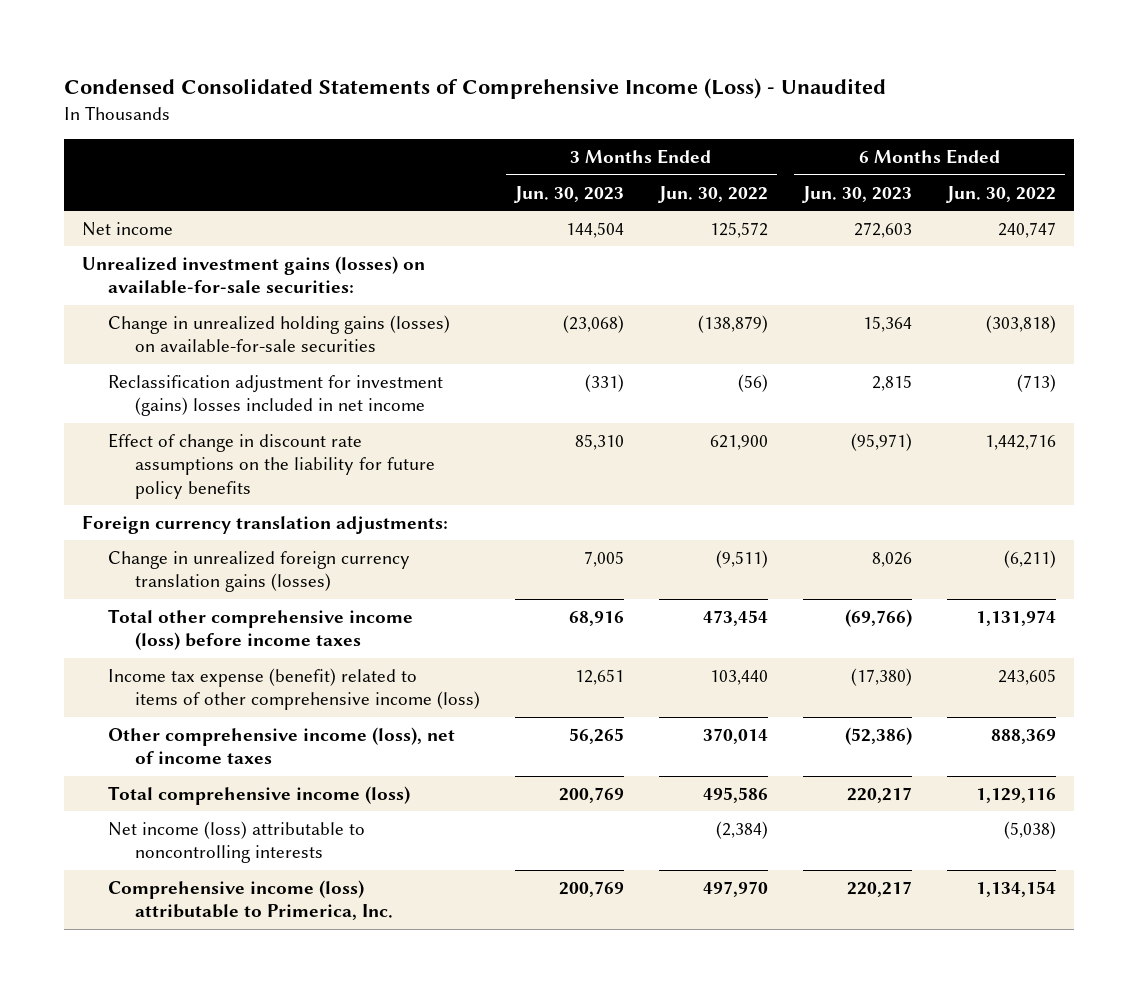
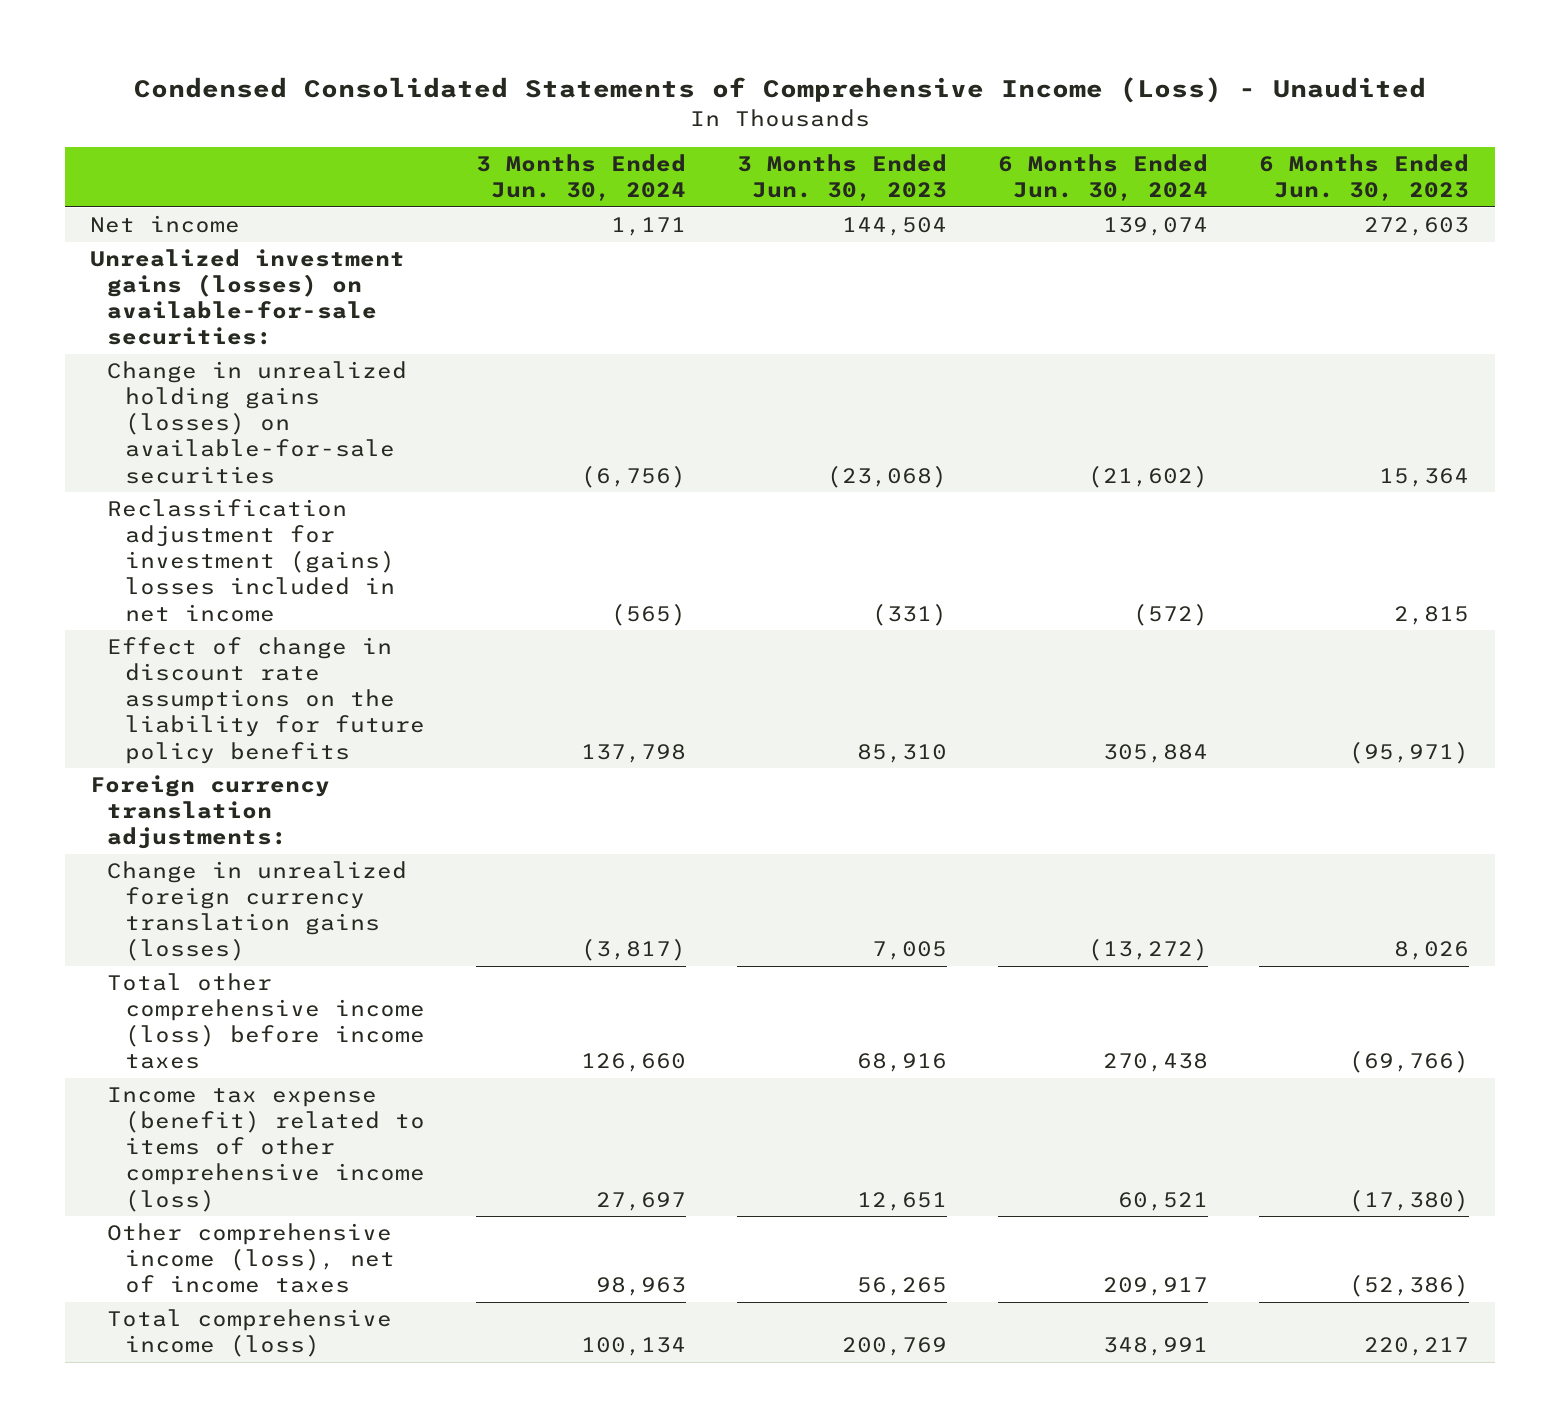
[658,185,769,203] Jun. 30, 2022 -> none
[946,185,1057,203] Jun. 30, 2022 -> none
none -> [475,154,686,202] 3 Months Ended Jun. 30, 2024
none -> [997,154,1208,202] 6 Months Ended Jun. 30, 2024
[108,820,366,864] Net income (loss) attributable to noncontrolling interests -> none
[108,879,393,921] Comprehensive income (loss) attributable to Primerica, Inc. -> none

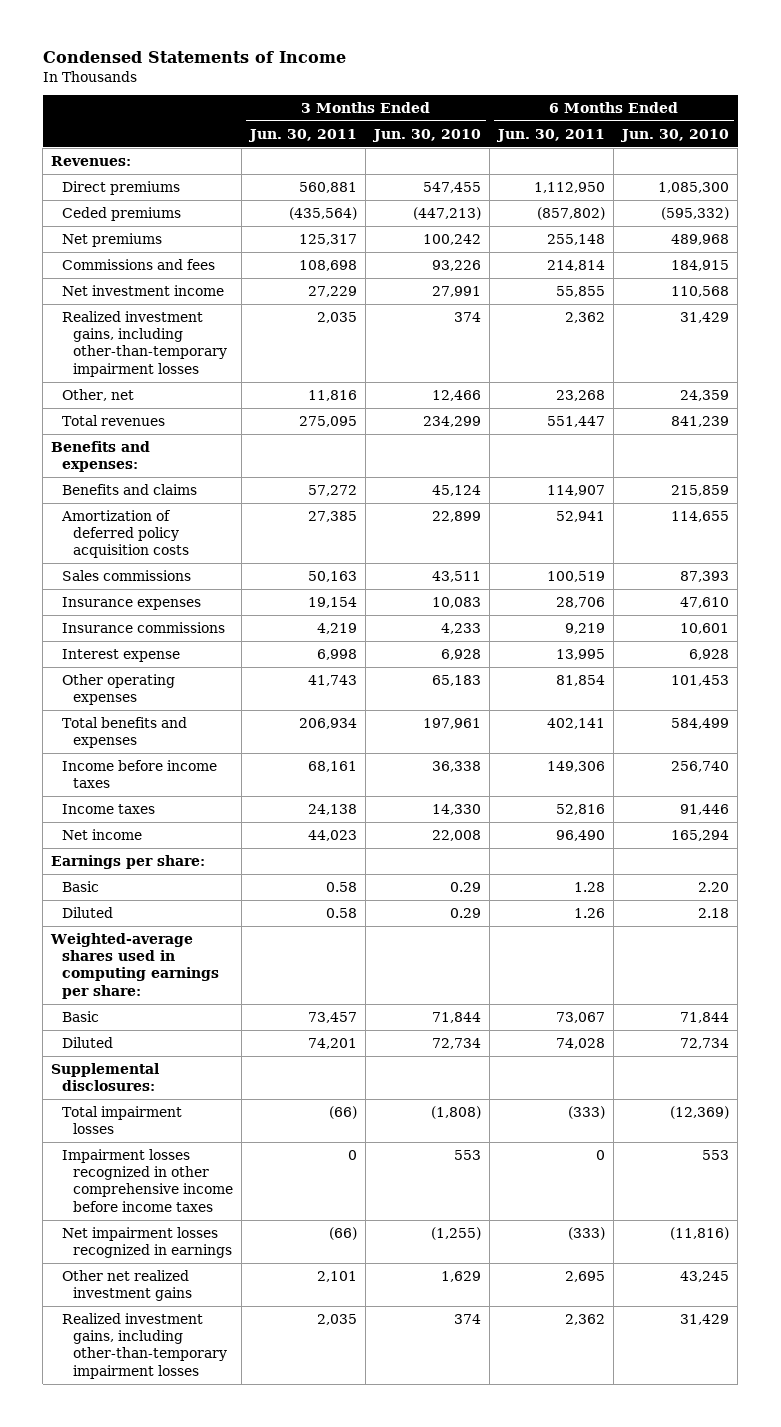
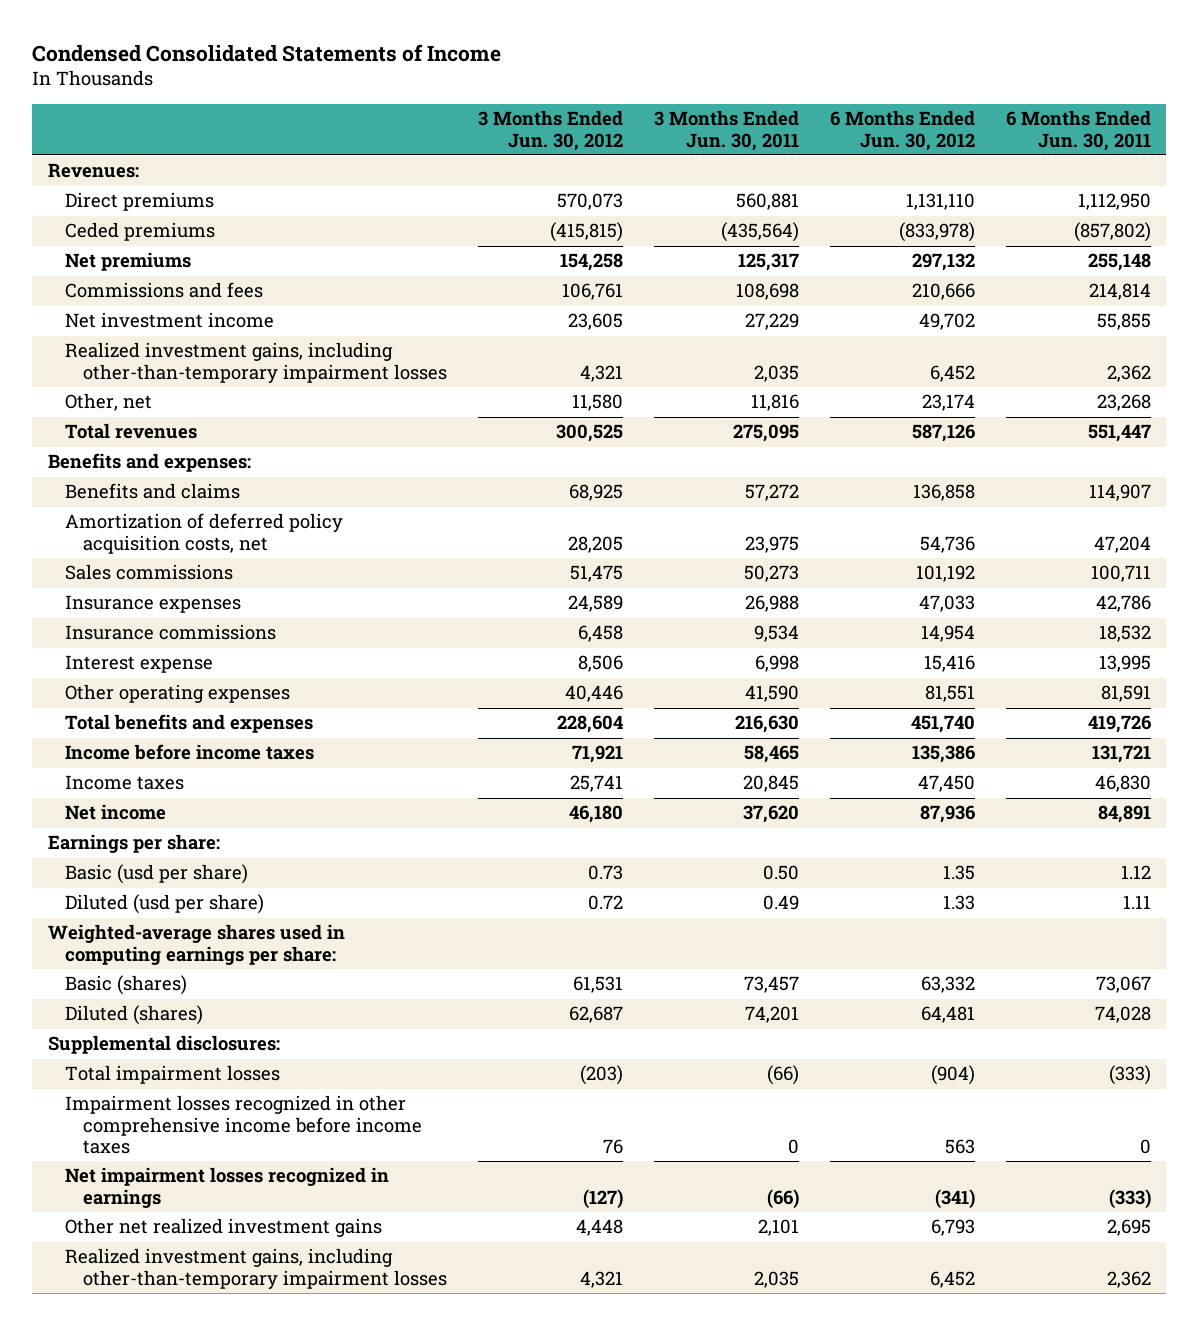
[42,51,346,64] Condensed Statements of Income -> [32,43,502,62] Condensed Consolidated Statements of Income
[372,128,482,142] Jun. 30, 2010 -> none
[620,128,730,142] Jun. 30, 2010 -> none
none -> [477,110,623,151] 3 Months Ended Jun. 30, 2012
none -> [829,110,975,151] 6 Months Ended Jun. 30, 2012
[61,509,190,559] Amortization of deferred policy acquisition costs -> [65,513,344,554] Amortization of deferred policy acquisition costs, net
[308,510,358,522] 27,385 -> [744,535,799,553] 23,975
[556,510,606,522] 52,941 -> [1093,535,1151,553] 47,204
[308,570,358,582] 50,163 -> [743,565,799,583] 50,273
[547,570,606,582] 100,519 -> [1090,565,1151,583] 100,711
[308,596,358,608] 19,154 -> [744,595,799,613] 26,988
[556,596,606,608] 28,706 -> [1095,595,1151,613] 42,786
[317,622,358,634] 4,219 -> [753,625,799,643] 9,534
[565,622,606,634] 9,219 -> [1098,625,1151,643] 18,532
[308,674,358,686] 41,743 -> [744,685,799,703] 41,590
[556,674,606,686] 81,854 -> [1100,685,1151,703] 81,591
[299,717,358,729] 206,934 -> [734,715,799,734] 216,630
[547,717,606,729] 402,141 -> [1087,715,1151,734] 419,726
[308,760,358,772] 68,161 -> [743,745,799,764] 58,465
[547,760,606,772] 149,306 -> [1091,745,1151,764] 131,721
[308,803,358,815] 24,138 -> [742,775,799,793] 20,845
[556,803,606,815] 52,816 -> [1094,775,1151,793] 46,830
[308,829,358,841] 44,023 -> [742,805,799,824] 37,620
[556,829,606,841] 96,490 -> [1097,805,1151,824] 84,891
[62,880,100,892] Basic -> [65,864,249,885] Basic (usd per share)
[326,881,358,892] 0.58 -> [762,865,799,881] 0.50
[574,881,606,892] 1.28 -> [1120,865,1151,880] 1.12
[62,906,114,918] Diluted -> [65,894,265,915] Diluted (usd per share)
[326,907,358,918] 0.58 -> [762,895,799,911] 0.49
[574,907,606,918] 1.26 -> [1122,895,1151,910] 1.11
[62,1010,100,1022] Basic -> [65,975,188,996] Basic (shares)
[62,1036,114,1048] Diluted -> [65,1005,204,1026] Diluted (shares)

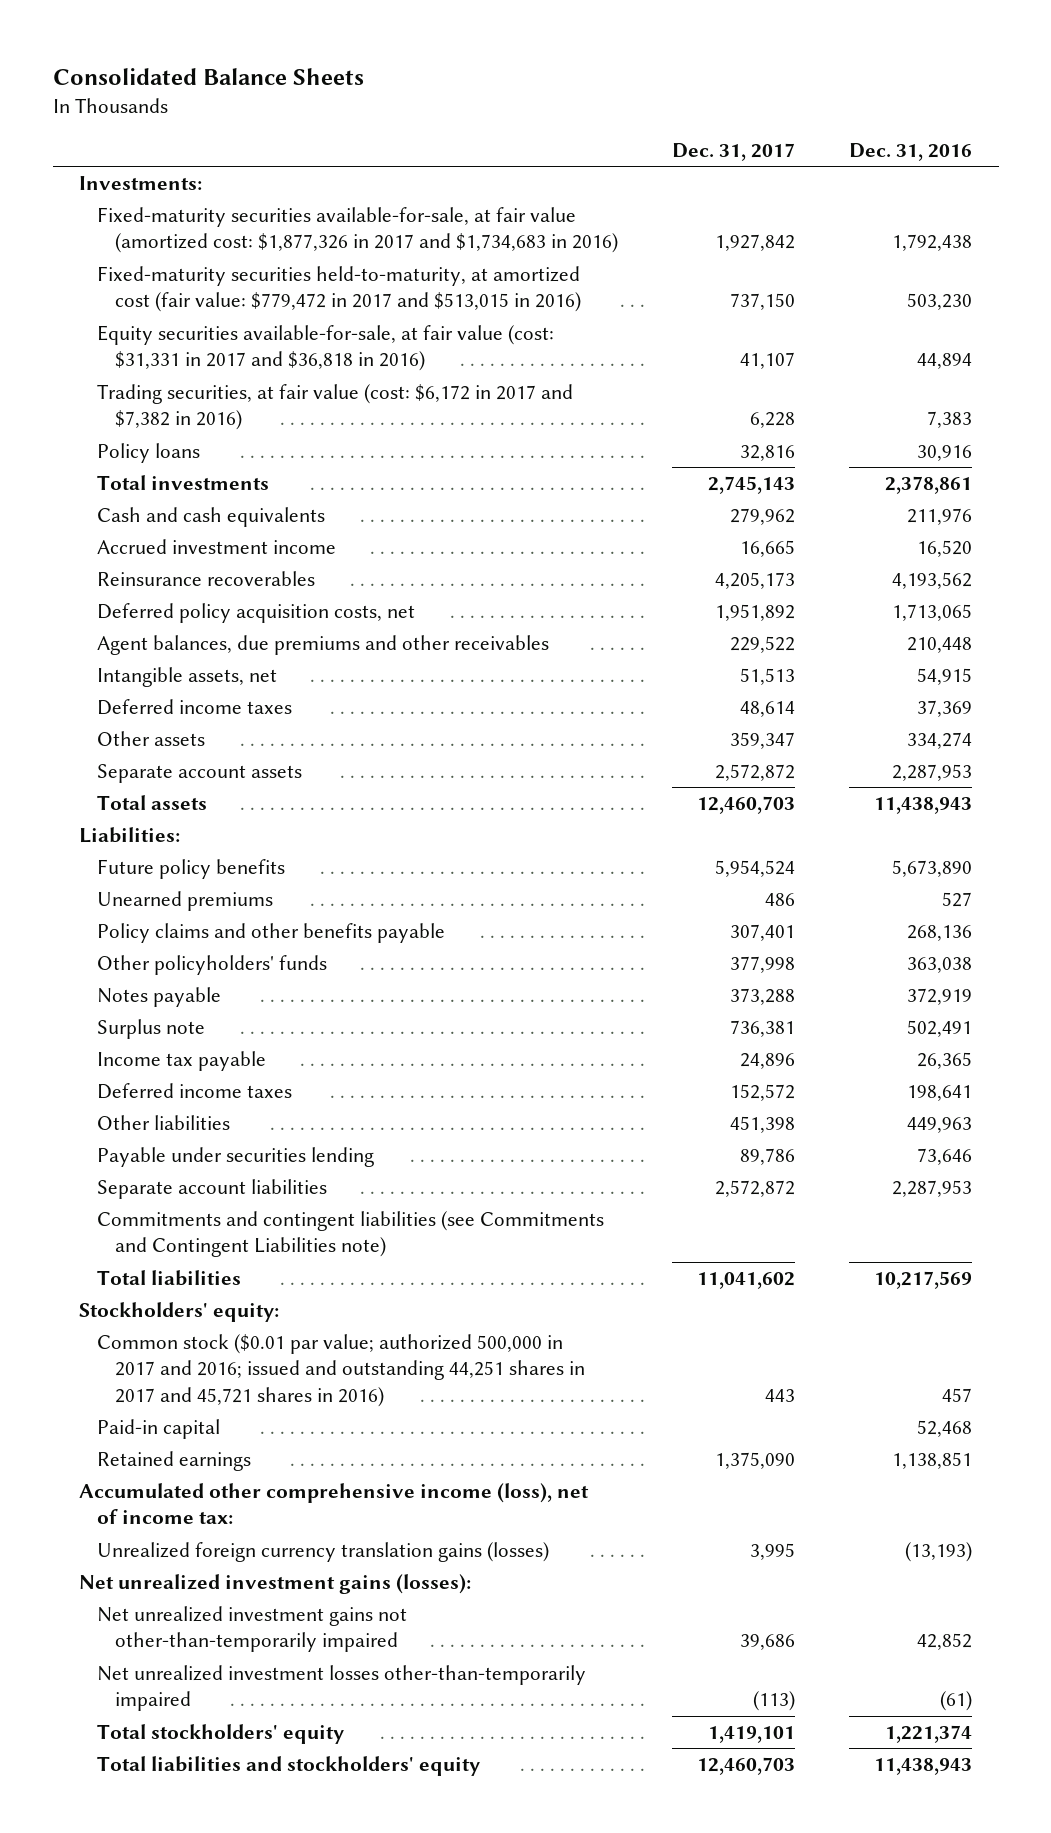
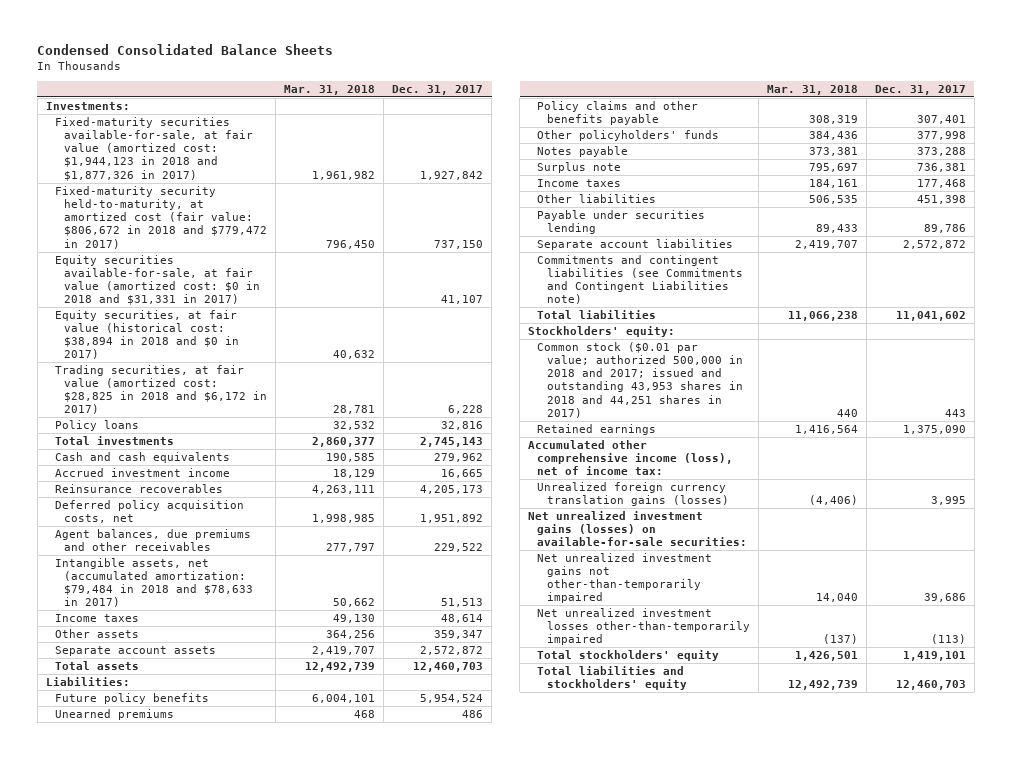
[52,67,364,85] Consolidated Balance Sheets -> [37,43,334,55] Condensed Consolidated Balance Sheets
[848,142,972,161] Dec. 31, 2016 -> none
none -> [284,84,376,95] Mar. 31, 2018
[97,206,619,254] Fixed-maturity securities available-for-sale, at fair value (amortized cost: $1,877,326 in 2017 and $1,734,683 in 2016) -> [55,117,254,181] Fixed-maturity securities available-for-sale, at fair value (amortized cost: $1,944,123 in 2018 and $1,877,326 in 2017)
[97,265,582,313] Fixed-maturity securities held-to-maturity, at amortized cost (fair value: $779,472 in 2017 and $513,015 in 2016) -> [55,186,268,249] Fixed-maturity security held-to-maturity, at amortized cost (fair value: $806,672 in 2018 and $779,472 in 2017)
[97,324,555,372] Equity securities available-for-sale, at fair value (cost: $31,331 in 2017 and $36,818 in 2016) -> [55,255,261,306] Equity securities available-for-sale, at fair value (amortized cost: $0 in 2018 and $31,331 in 2017)
none -> [55,310,240,360] Equity securities, at fair value (historical cost: $38,894 in 2018 and $0 in 2017)
[97,383,574,431] Trading securities, at fair value (cost: $6,172 in 2017 and $7,382 in 2016) -> [55,365,268,415] Trading securities, at fair value (amortized cost: $28,825 in 2018 and $6,172 in 2017)
[97,666,278,687] Intangible assets, net -> [55,558,254,608] Intangible assets, net (accumulated amortization: $79,484 in 2018 and $78,633 in 2017)
[97,698,293,715] Deferred income taxes -> [55,614,140,623] Income taxes
[97,1050,267,1071] Income tax payable -> none
[97,1082,293,1099] Deferred income taxes -> [537,179,622,188] Income taxes
[730,1083,796,1101] 152,572 -> [916,179,966,189] 177,468
[97,1418,221,1439] Paid-in capital -> none
[97,1333,586,1407] Common stock ($0.01 par value; authorized 500,000 in 2017 and 2016; issued and outstanding 44,251 shares in 2017 and 45,721 shares in 2016) -> [537,342,743,418] Common stock ($0.01 par value; authorized 500,000 in 2018 and 2017; issued and outstanding 43,953 shares in 2018 and 44,251 shares in 2017)
[79,1573,472,1594] Net unrealized investment gains (losses): -> [528,511,748,547] Net unrealized investment gains (losses) on available-for-sale securities:

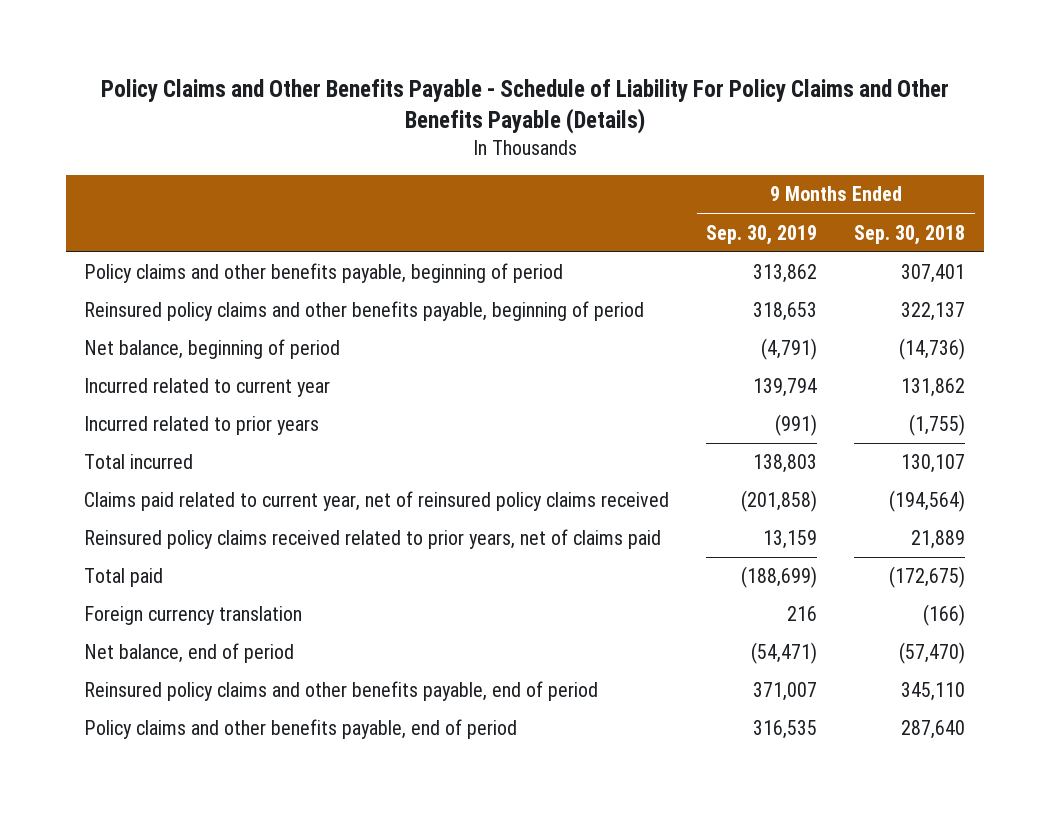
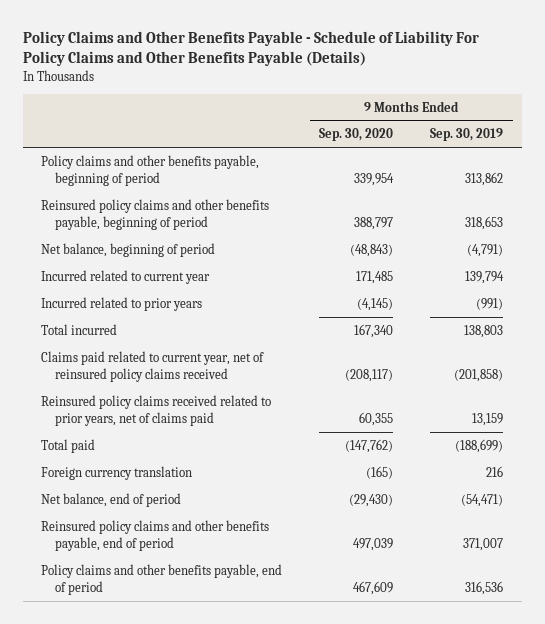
[854,224,966,245] Sep. 30, 2018 -> none
none -> [319,128,394,142] Sep. 30, 2020
[753,720,818,740] 316,535 -> [465,580,504,595] 316,536

